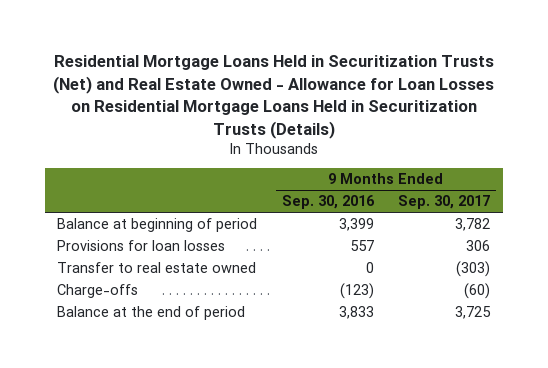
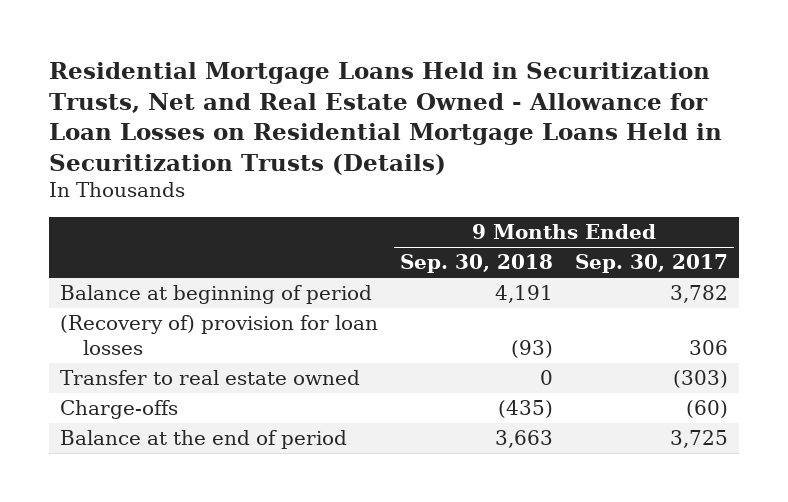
[52,55,494,139] Residential Mortgage Loans Held in Securitization Trusts (Net) and Real Estate Owned - Allowance for Loan Losses on Residential Mortgage Loans Held in Securitization Trusts (Details) -> [48,62,722,175] Residential Mortgage Loans Held in Securitization Trusts, Net and Real Estate Owned - Allowance for Loan Losses on Residential Mortgage Loans Held in Securitization Trusts (Details)
[281,195,375,210] Sep. 30, 2016 -> none
none -> [399,254,553,274] Sep. 30, 2018
[57,240,226,252] Provisions for loan losses -> [59,315,378,355] (Recovery of) provision for loan losses

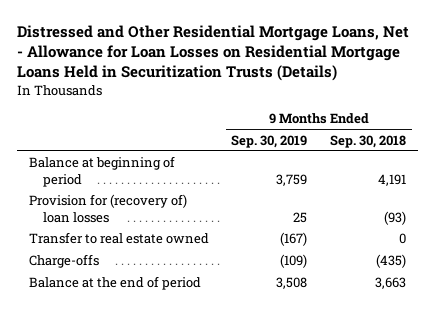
[48,62,722,175] Residential Mortgage Loans Held in Securitization Trusts, Net and Real Estate Owned - Allowance for Loan Losses on Residential Mortgage Loans Held in Securitization Trusts (Details) -> [17,25,410,82] Distressed and Other Residential Mortgage Loans, Net - Allowance for Loan Losses on Residential Mortgage Loans Held in Securitization Trusts (Details)
[575,254,729,274] Sep. 30, 2017 -> none
none -> [231,134,308,148] Sep. 30, 2019
[59,315,378,355] (Recovery of) provision for loan losses -> [28,194,187,223] Provision for (recovery of) loan losses

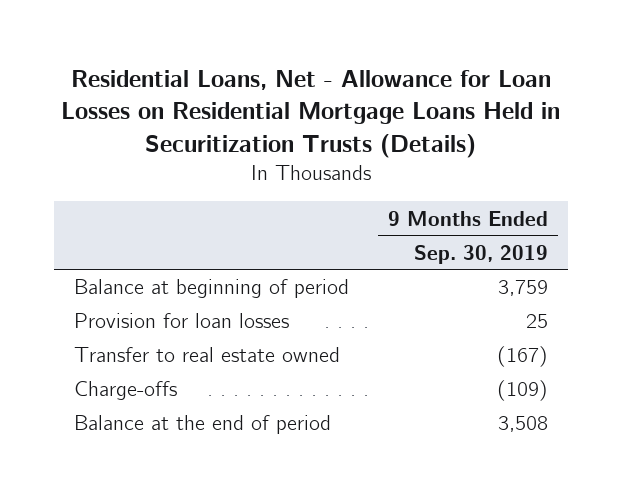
[17,25,410,82] Distressed and Other Residential Mortgage Loans, Net - Allowance for Loan Losses on Residential Mortgage Loans Held in Securitization Trusts (Details) -> [61,69,561,159] Residential Loans, Net - Allowance for Loan Losses on Residential Mortgage Loans Held in Securitization Trusts (Details)
[330,134,407,148] Sep. 30, 2018 -> none
[28,194,187,223] Provision for (recovery of) loan losses -> [73,313,289,329] Provision for loan losses

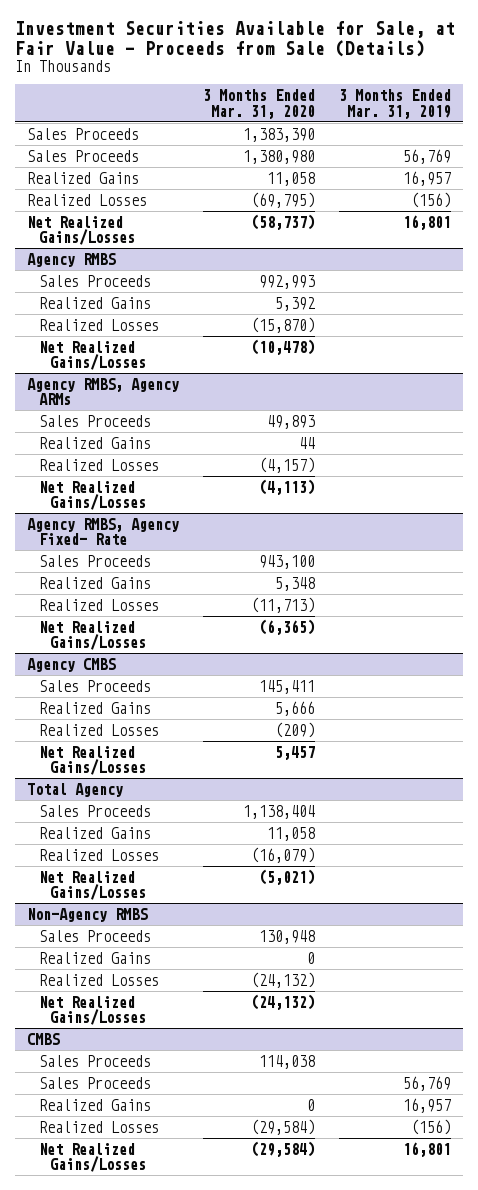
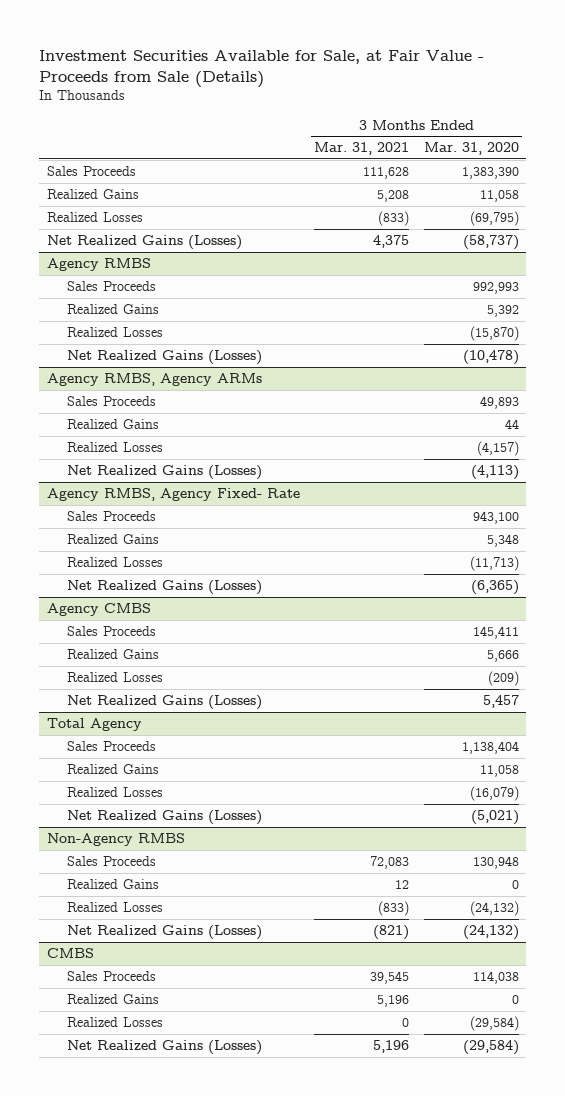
[338,89,451,119] 3 Months Ended Mar. 31, 2019 -> none
none -> [314,142,410,156] Mar. 31, 2021
[27,149,140,162] Sales Proceeds -> none
[27,215,135,246] Net Realized Gains/Losses -> [46,234,242,250] Net Realized Gains (Losses)
[38,340,147,371] Net Realized Gains/Losses -> [67,349,263,365] Net Realized Gains (Losses)
[38,480,147,511] Net Realized Gains/Losses -> [67,464,263,480] Net Realized Gains (Losses)
[38,620,147,651] Net Realized Gains/Losses -> [67,579,263,595] Net Realized Gains (Losses)
[38,745,147,776] Net Realized Gains/Losses -> [67,694,263,710] Net Realized Gains (Losses)
[38,870,147,901] Net Realized Gains/Losses -> [67,809,263,825] Net Realized Gains (Losses)
[38,995,147,1026] Net Realized Gains/Losses -> [67,924,263,940] Net Realized Gains (Losses)
[38,1076,151,1089] Sales Proceeds -> none
[38,1142,147,1173] Net Realized Gains/Losses -> [67,1039,263,1055] Net Realized Gains (Losses)

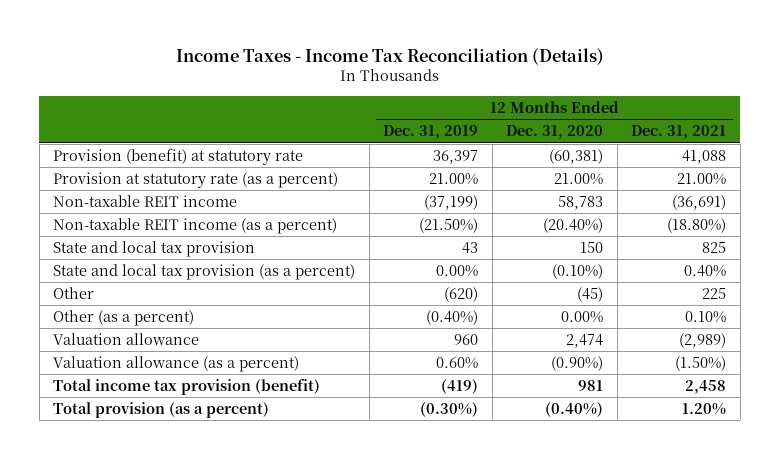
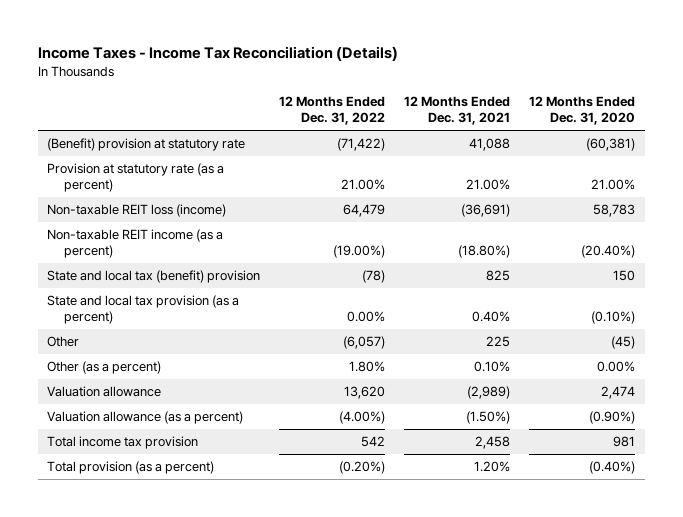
[383,125,479,140] Dec. 31, 2019 -> none
none -> [279,96,386,126] 12 Months Ended Dec. 31, 2022
[53,148,304,166] Provision (benefit) at statutory rate -> [47,138,246,152] (Benefit) provision at statutory rate
[53,195,238,208] Non-taxable REIT income -> [47,204,227,218] Non-taxable REIT loss (income)
[53,241,256,258] State and local tax provision -> [47,270,261,284] State and local tax (benefit) provision
[53,379,321,396] Total income tax provision (benefit) -> [47,436,199,450] Total income tax provision

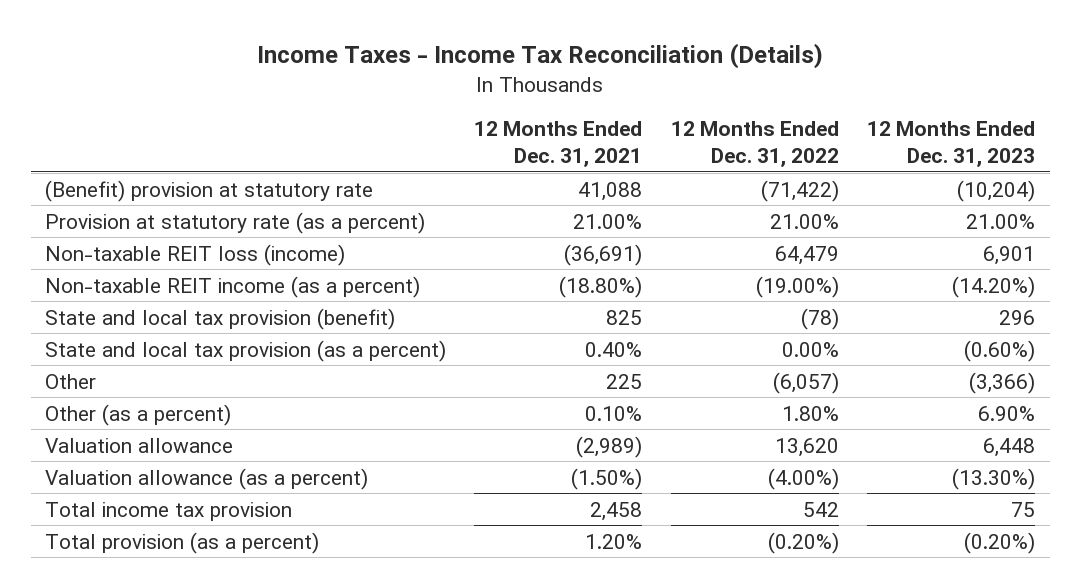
[529,96,636,126] 12 Months Ended Dec. 31, 2020 -> none
none -> [867,121,1036,167] 12 Months Ended Dec. 31, 2023
[47,270,261,284] State and local tax (benefit) provision -> [44,307,395,330] State and local tax provision (benefit)

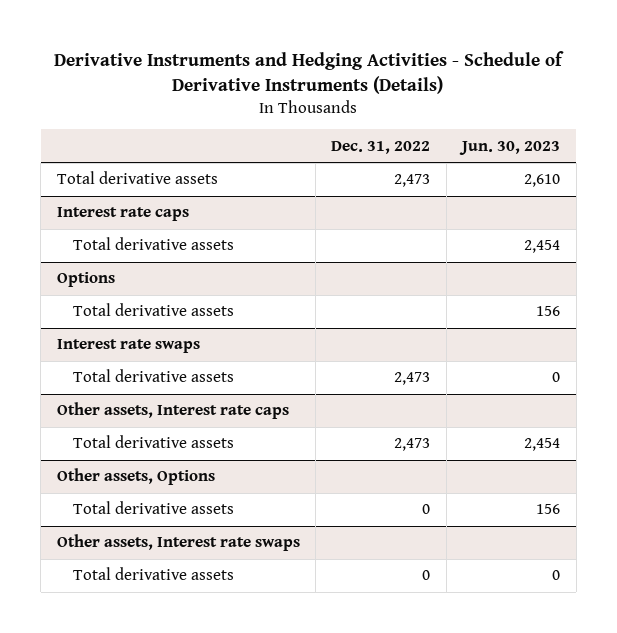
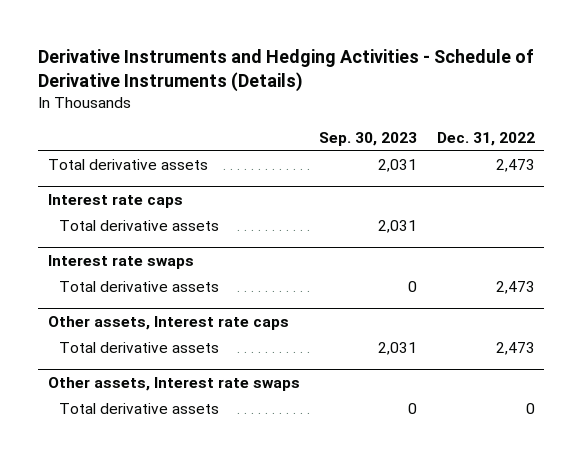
[459,140,561,155] Jun. 30, 2023 -> none
none -> [319,131,418,146] Sep. 30, 2023
[56,272,115,288] Options -> none
[73,303,235,317] Total derivative assets -> none
[56,468,215,486] Other assets, Options -> none
[73,501,235,515] Total derivative assets -> none

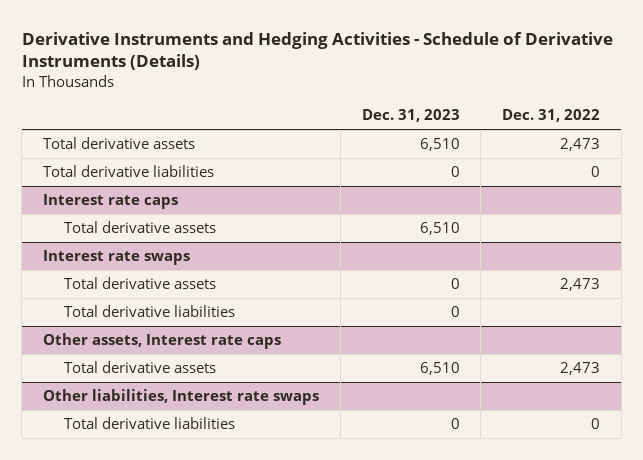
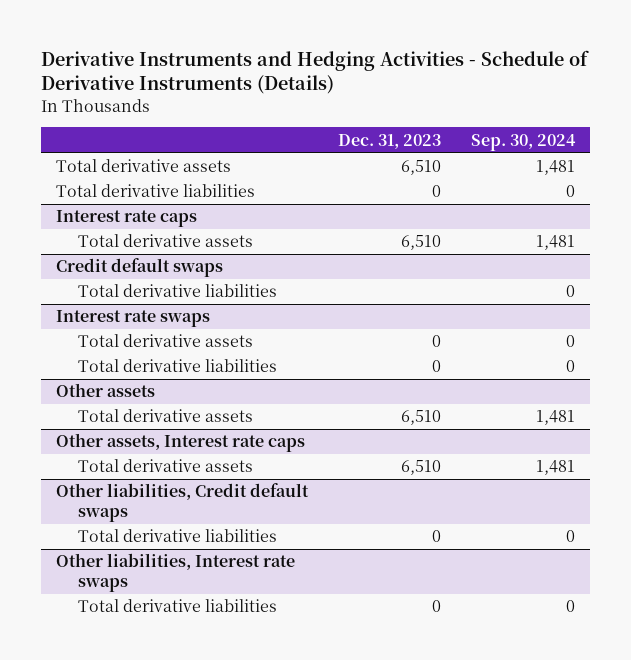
[502,109,601,123] Dec. 31, 2022 -> none
none -> [470,133,576,151] Sep. 30, 2024
none -> [55,258,223,278] Credit default swaps
none -> [78,284,278,298] Total derivative liabilities
none -> [55,383,155,398] Other assets
none -> [78,409,254,423] Total derivative assets
none -> [55,483,309,522] Other liabilities, Credit default swaps
none -> [78,529,278,543] Total derivative liabilities

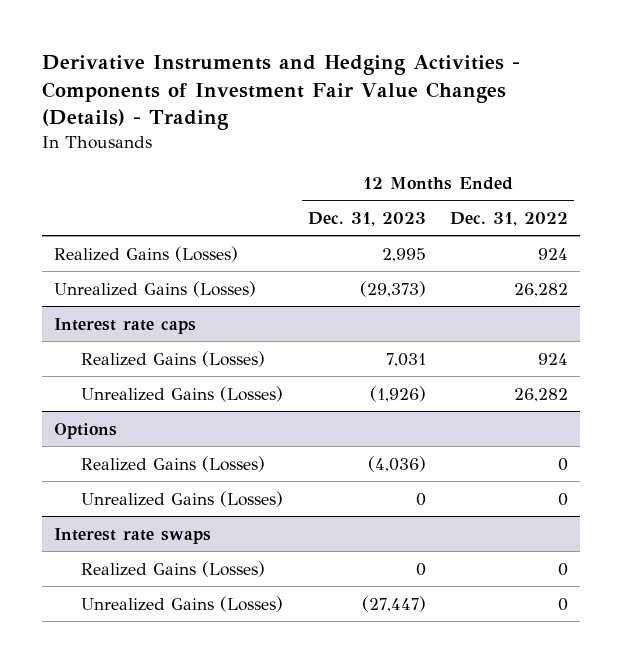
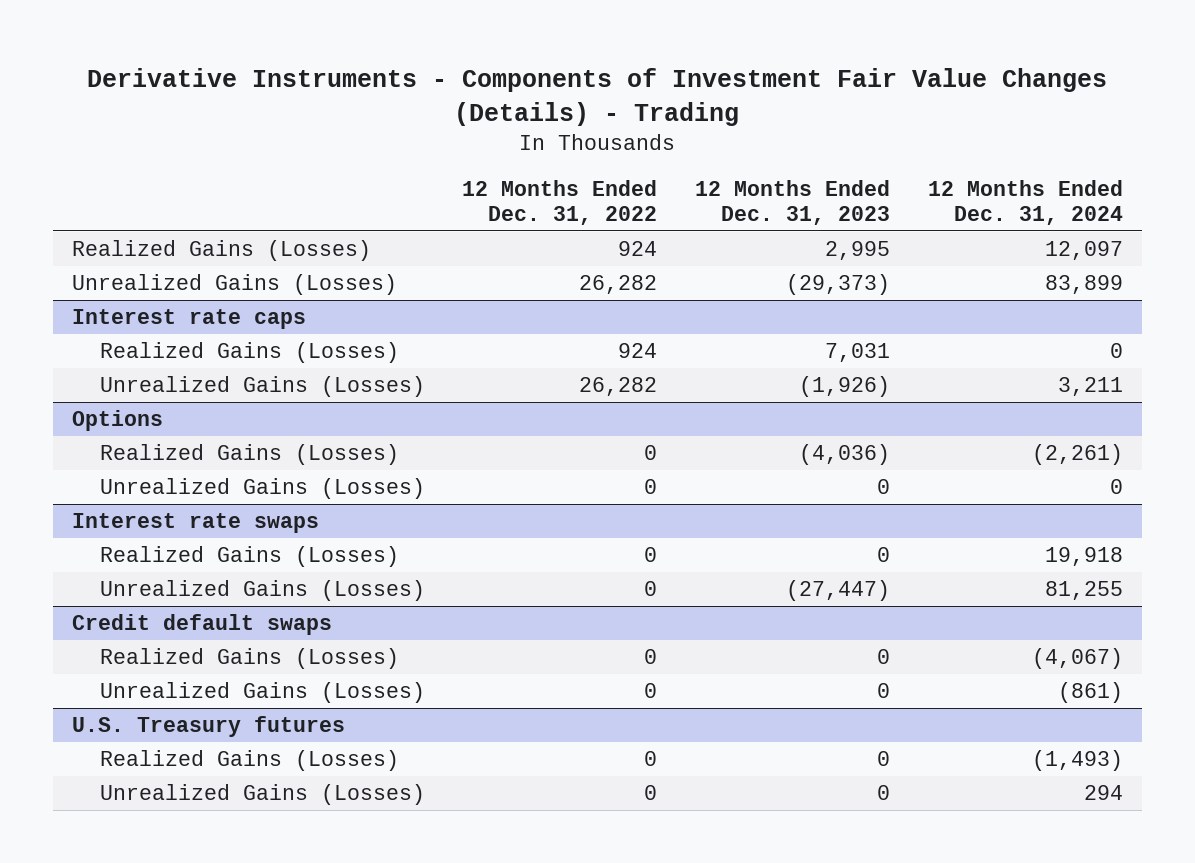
[41,55,520,130] Derivative Instruments and Hedging Activities - Components of Investment Fair Value Changes (Details) - Trading -> [87,67,1108,126] Derivative Instruments - Components of Investment Fair Value Changes (Details) - Trading
none -> [927,179,1123,226] 12 Months Ended Dec. 31, 2024
none -> [71,614,332,636] Credit default swaps
none -> [99,648,399,670] Realized Gains (Losses)
none -> [99,682,425,704] Unrealized Gains (Losses)
none -> [71,716,345,738] U.S. Treasury futures
none -> [99,750,399,772] Realized Gains (Losses)
none -> [99,784,425,806] Unrealized Gains (Losses)

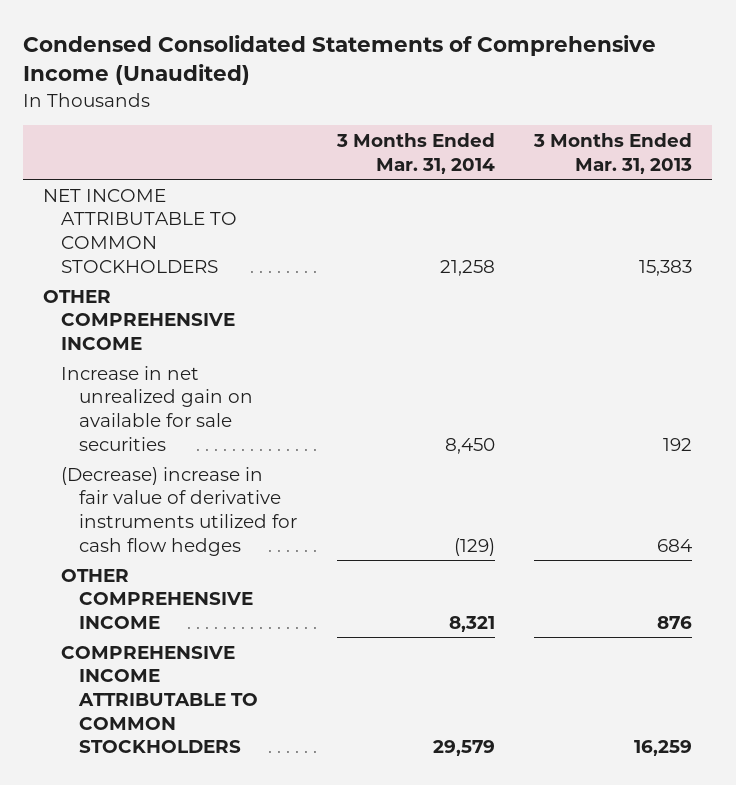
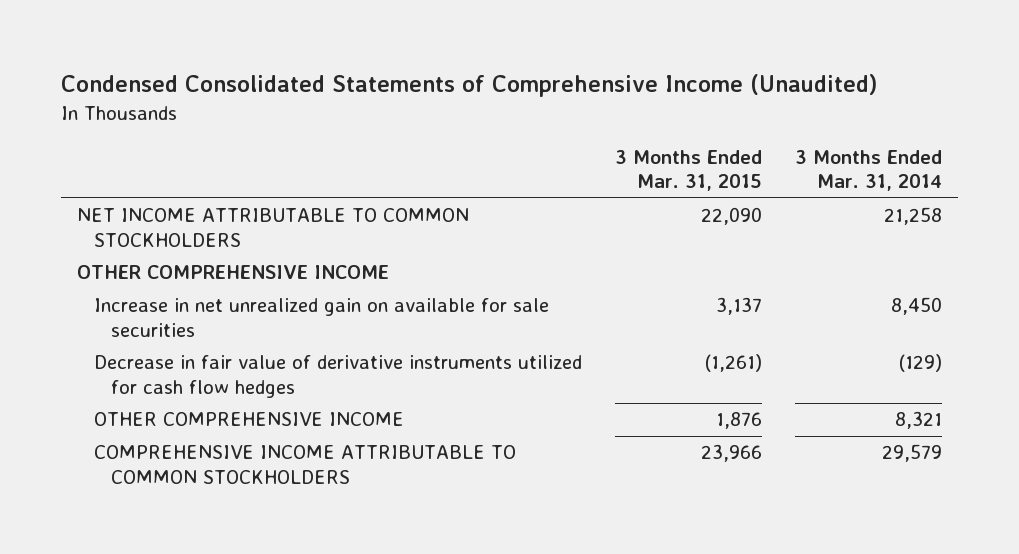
[533,132,693,174] 3 Months Ended Mar. 31, 2013 -> none
none -> [614,150,762,192] 3 Months Ended Mar. 31, 2015
[61,466,298,556] (Decrease) increase in fair value of derivative instruments utilized for cash flow hedges -> [93,355,582,398] Decrease in fair value of derivative instruments utilized for cash flow hedges

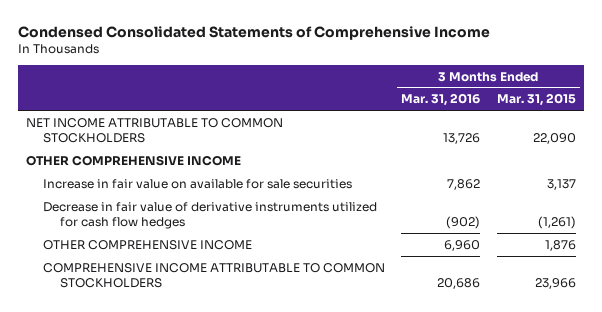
[60,74,877,98] Condensed Consolidated Statements of Comprehensive Income (Unaudited) -> [18,25,491,40] Condensed Consolidated Statements of Comprehensive Income
[794,150,942,192] 3 Months Ended Mar. 31, 2014 -> none
none -> [401,93,481,107] Mar. 31, 2016
[93,298,549,337] Increase in net unrealized gain on available for sale securities -> [42,178,352,189] Increase in fair value on available for sale securities

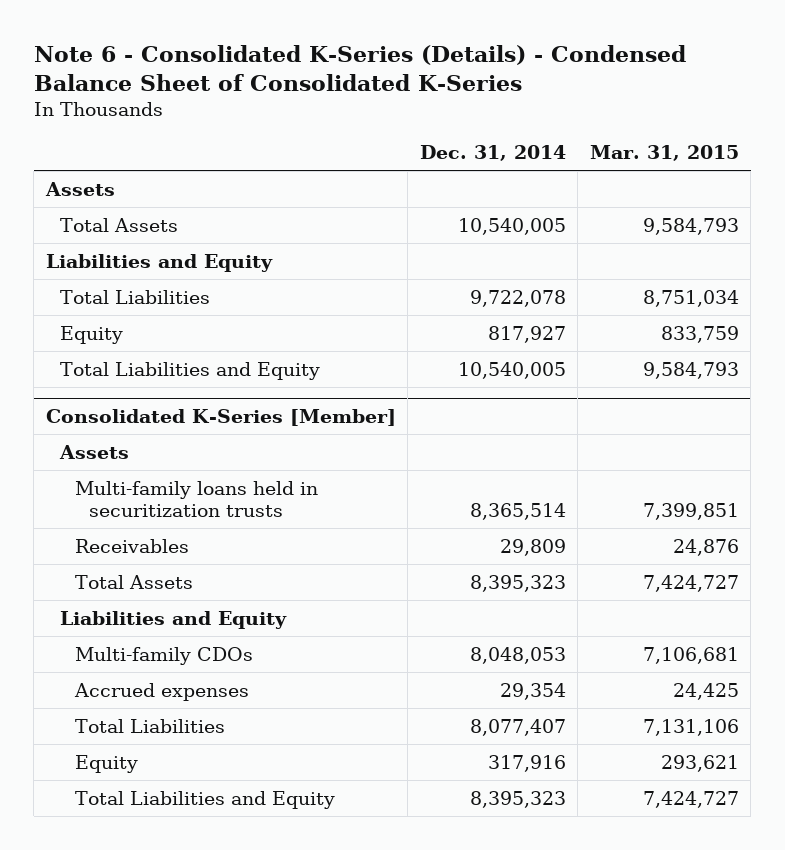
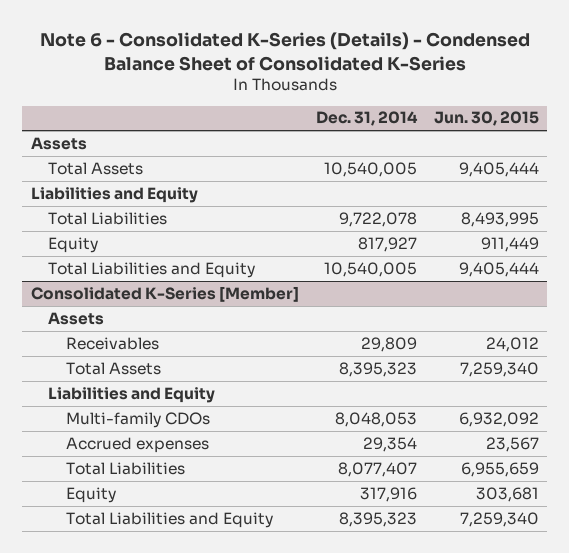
[589,145,739,162] Mar. 31, 2015 -> none
none -> [433,111,539,127] Jun. 30, 2015
[74,480,318,518] Multi-family loans held in securitization trusts -> none

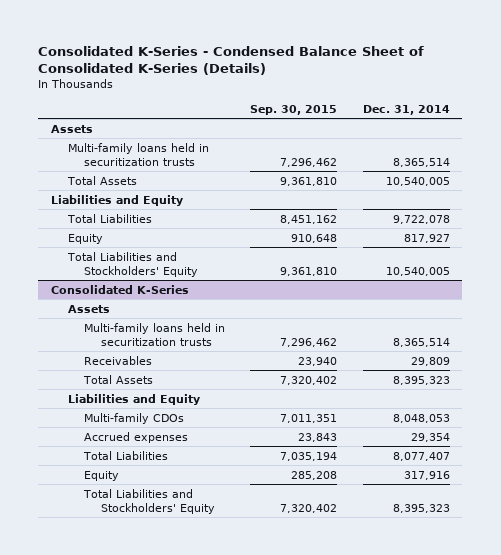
[39,31,530,71] Note 6 - Consolidated K-Series (Details) - Condensed Balance Sheet of Consolidated K-Series -> [38,45,425,76] Consolidated K-Series - Condensed Balance Sheet of Consolidated K-Series (Details)
[433,111,539,127] Jun. 30, 2015 -> none
none -> [250,104,338,115] Sep. 30, 2015
none -> [67,142,209,167] Multi-family loans held in securitization trusts
[48,261,256,278] Total Liabilities and Equity -> [66,251,199,278] Total Liabilities and Stockholders' Equity
[30,285,299,302] Consolidated K-Series [Member] -> [51,284,190,294] Consolidated K-Series
none -> [84,322,226,347] Multi-family loans held in securitization trusts
[66,511,274,528] Total Liabilities and Equity -> [83,488,215,515] Total Liabilities and Stockholders' Equity

